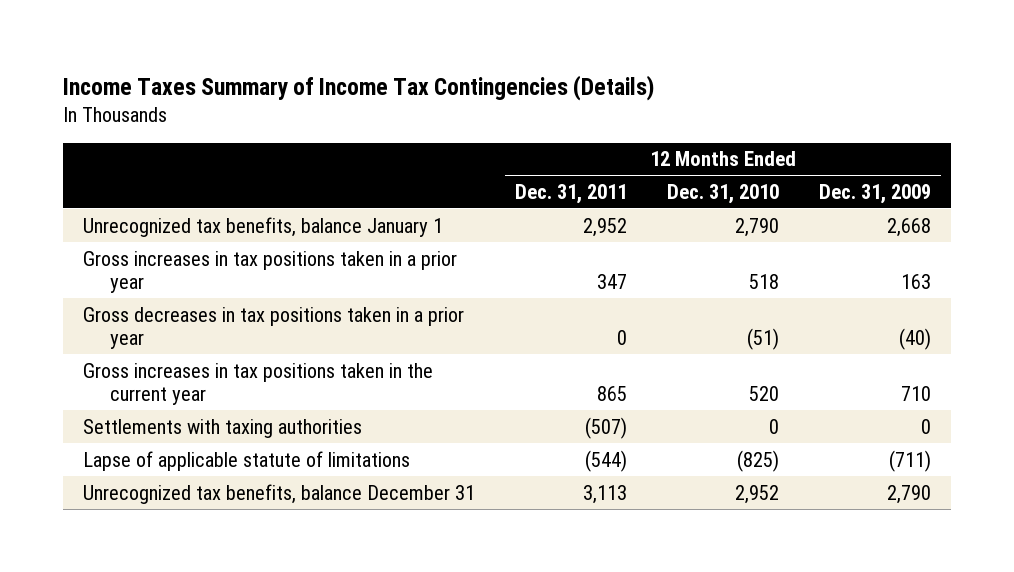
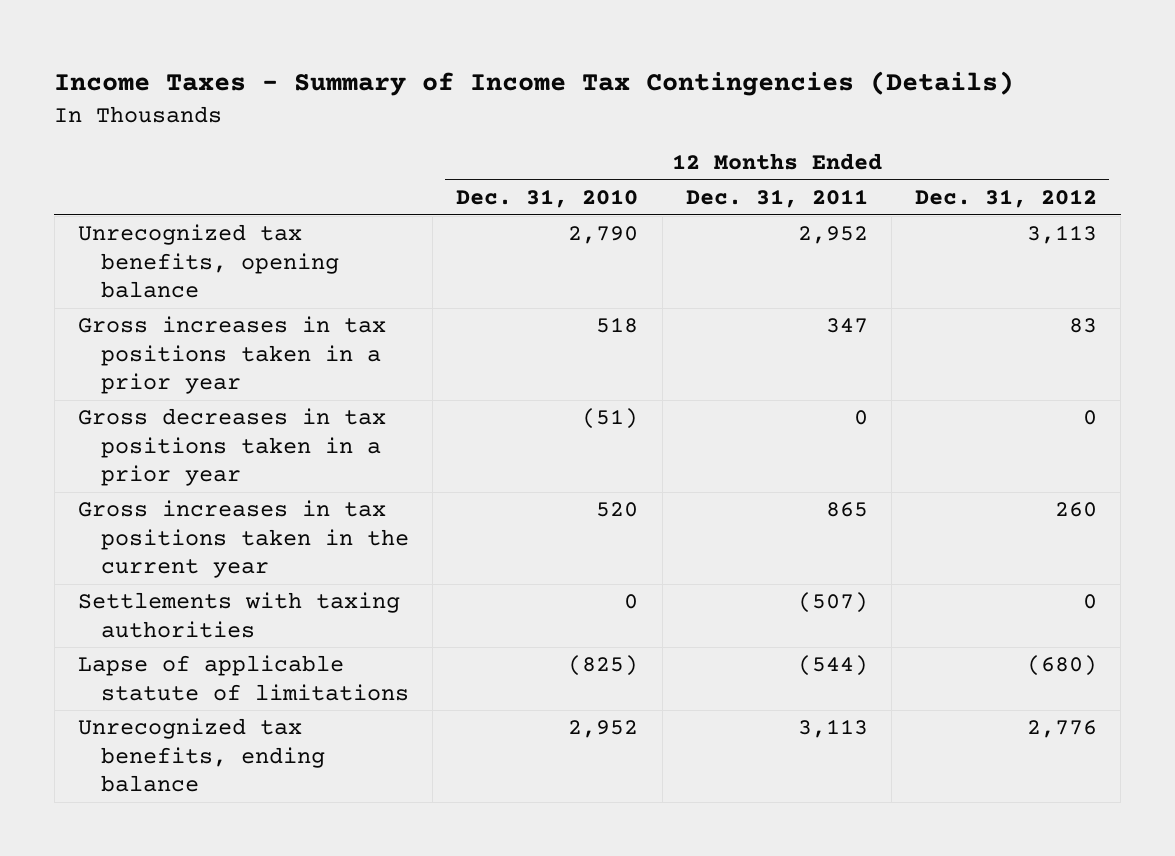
[62,74,654,101] Income Taxes Summary of Income Tax Contingencies (Details) -> [54,71,1015,97] Income Taxes - Summary of Income Tax Contingencies (Details)
[818,183,931,204] Dec. 31, 2009 -> none
none -> [915,189,1098,209] Dec. 31, 2012
[82,216,443,237] Unrecognized tax benefits, balance January 1 -> [77,224,340,299] Unrecognized tax benefits, opening balance
[82,483,475,504] Unrecognized tax benefits, balance December 31 -> [77,718,326,793] Unrecognized tax benefits, ending balance

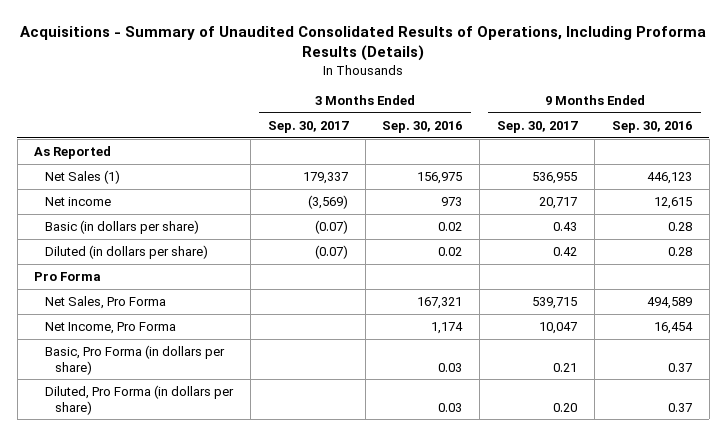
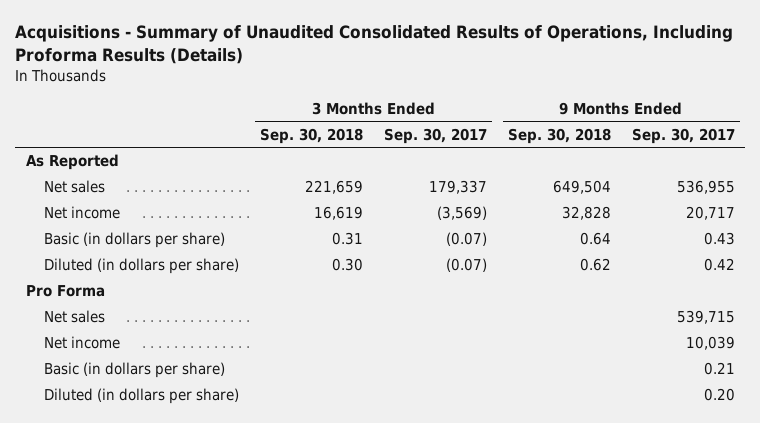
[382,120,463,133] Sep. 30, 2016 -> none
[611,120,692,133] Sep. 30, 2016 -> none
none -> [260,127,364,144] Sep. 30, 2018
none -> [507,127,611,144] Sep. 30, 2018
[44,170,120,185] Net Sales (1) -> [44,180,106,194] Net sales
[44,296,166,310] Net Sales, Pro Forma -> [44,310,106,324] Net sales
[44,322,176,335] Net Income, Pro Forma -> [44,336,121,350] Net income
[539,322,578,335] 10,047 -> [685,336,735,351] 10,039
[44,345,225,375] Basic, Pro Forma (in dollars per share) -> [44,362,226,379] Basic (in dollars per share)
[44,385,234,415] Diluted, Pro Forma (in dollars per share) -> [44,388,240,405] Diluted (in dollars per share)

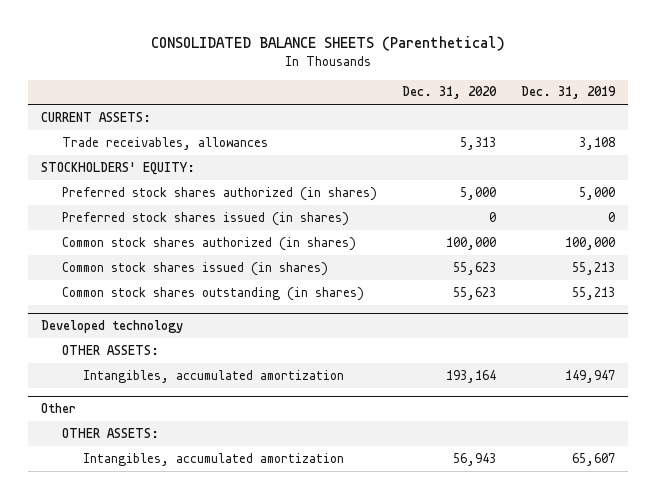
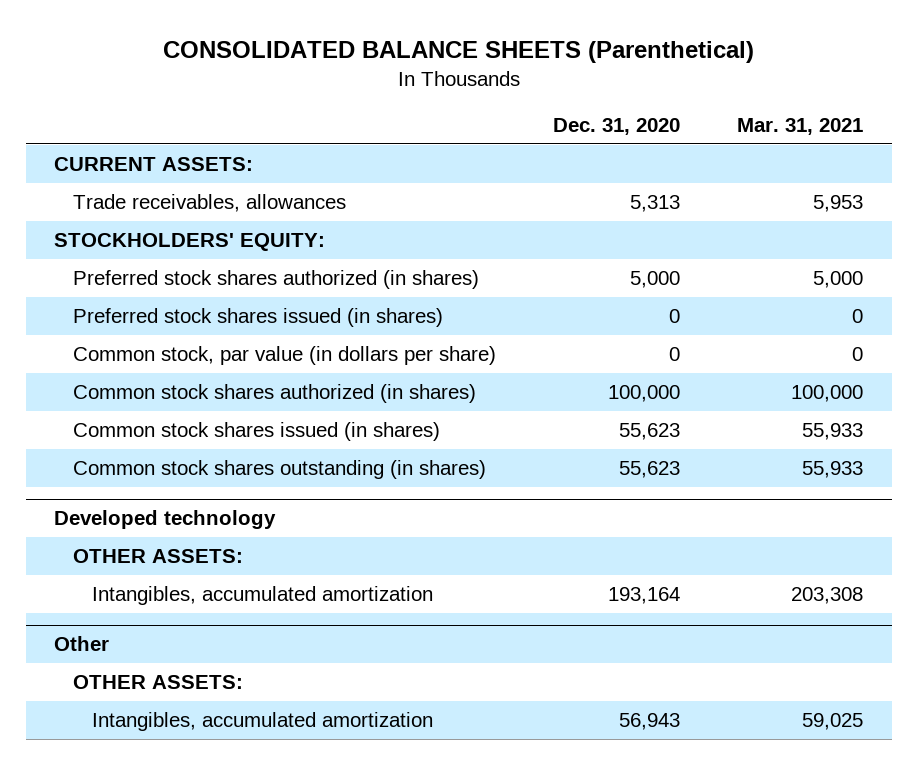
[521,86,617,100] Dec. 31, 2019 -> none
none -> [737,118,864,136] Mar. 31, 2021
none -> [73,345,497,365] Common stock, par value (in dollars per share)

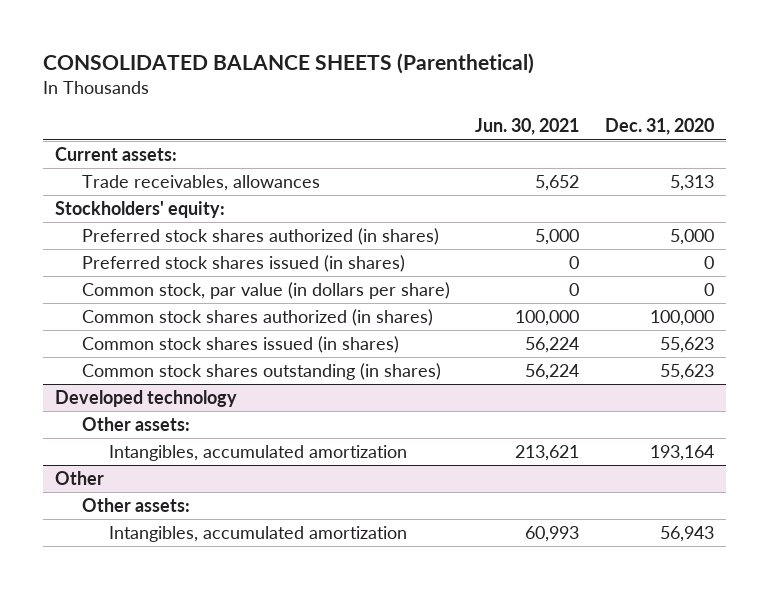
[737,118,864,136] Mar. 31, 2021 -> none
none -> [475,118,580,136] Jun. 30, 2021
[54,156,254,171] CURRENT ASSETS: -> [55,147,178,162] Current assets:
[54,232,326,251] STOCKHOLDERS' EQUITY: -> [55,201,226,219] Stockholders' equity:
[73,548,244,563] OTHER ASSETS: -> [82,417,191,432] Other assets:
[73,674,244,689] OTHER ASSETS: -> [82,498,191,513] Other assets:

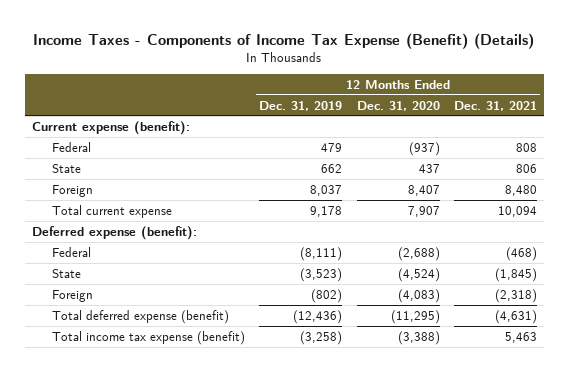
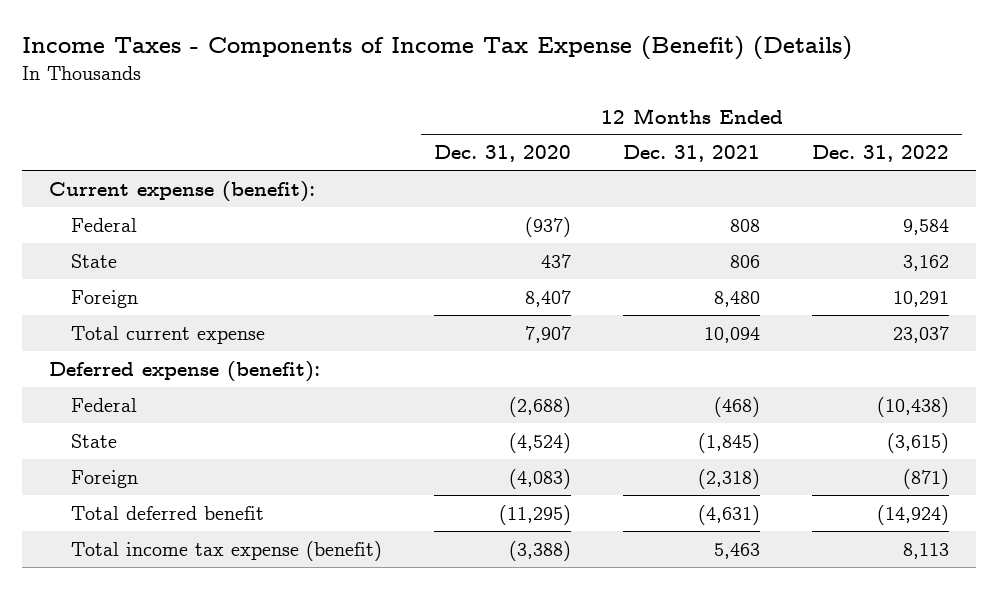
[259,100,343,111] Dec. 31, 2019 -> none
none -> [812,145,950,163] Dec. 31, 2022
[52,309,230,324] Total deferred expense (benefit) -> [70,505,264,520] Total deferred benefit

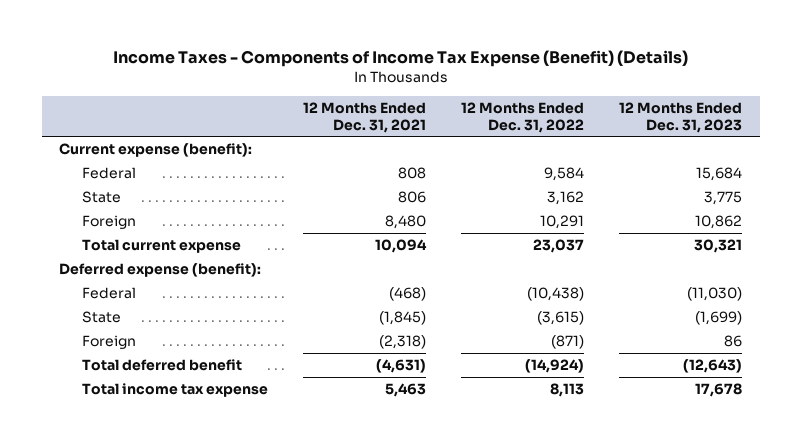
[433,145,571,163] Dec. 31, 2020 -> none
none -> [619,102,743,133] 12 Months Ended Dec. 31, 2023
[70,540,382,561] Total income tax expense (benefit) -> [81,383,268,398] Total income tax expense

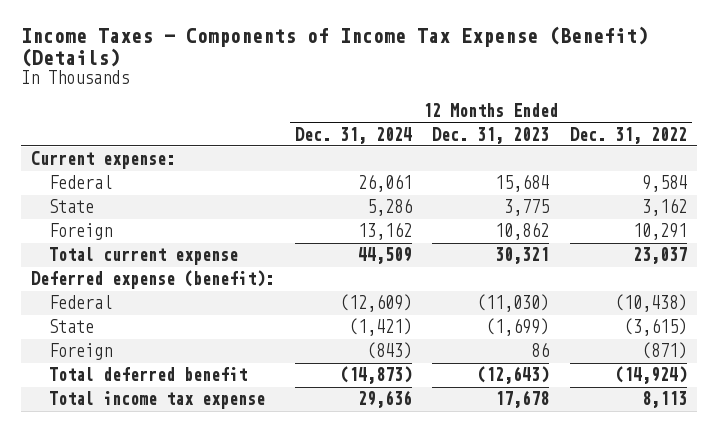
[302,102,426,133] 12 Months Ended Dec. 31, 2021 -> none
none -> [294,126,412,144] Dec. 31, 2024
[59,143,253,158] Current expense (benefit): -> [31,151,176,170] Current expense:

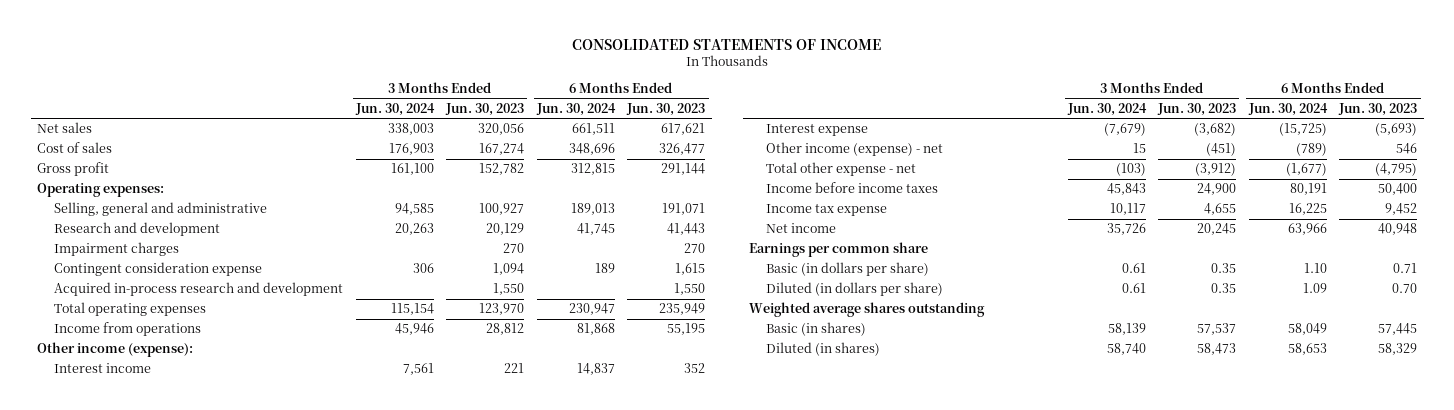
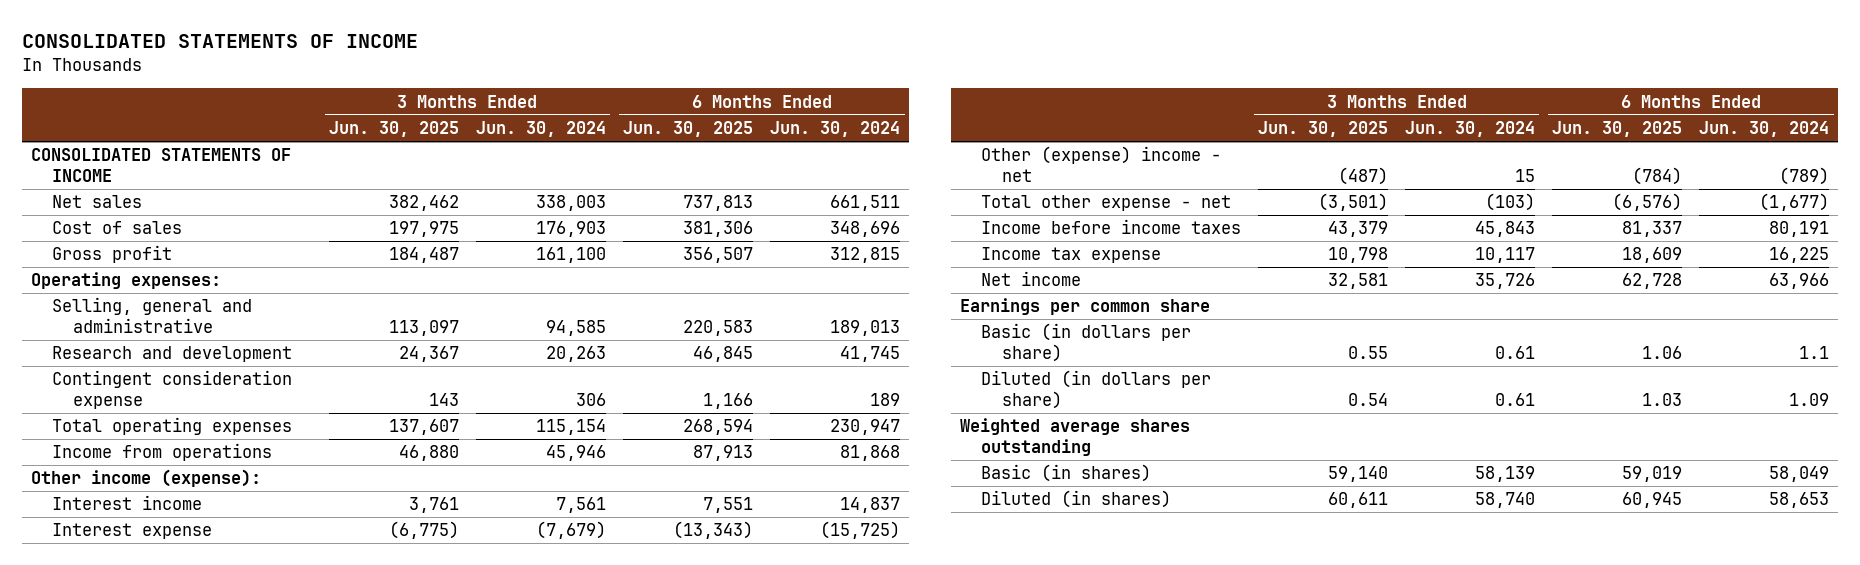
[445,103,525,117] Jun. 30, 2023 -> none
[626,103,706,117] Jun. 30, 2023 -> none
none -> [328,121,459,138] Jun. 30, 2025
none -> [623,121,754,138] Jun. 30, 2025
none -> [30,148,291,183] CONSOLIDATED STATEMENTS OF INCOME
[54,242,180,257] Impairment charges -> none
[54,282,344,297] Acquired in-process research and development -> none
[766,142,944,157] Other income (expense) - net -> [980,146,1221,183] Other (expense) income - net
[1303,263,1327,274] 1.10 -> [1799,346,1830,360] 1.1

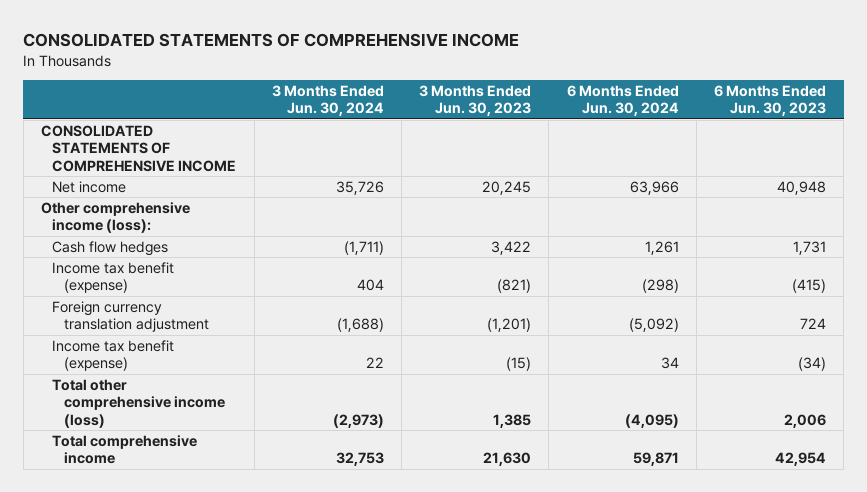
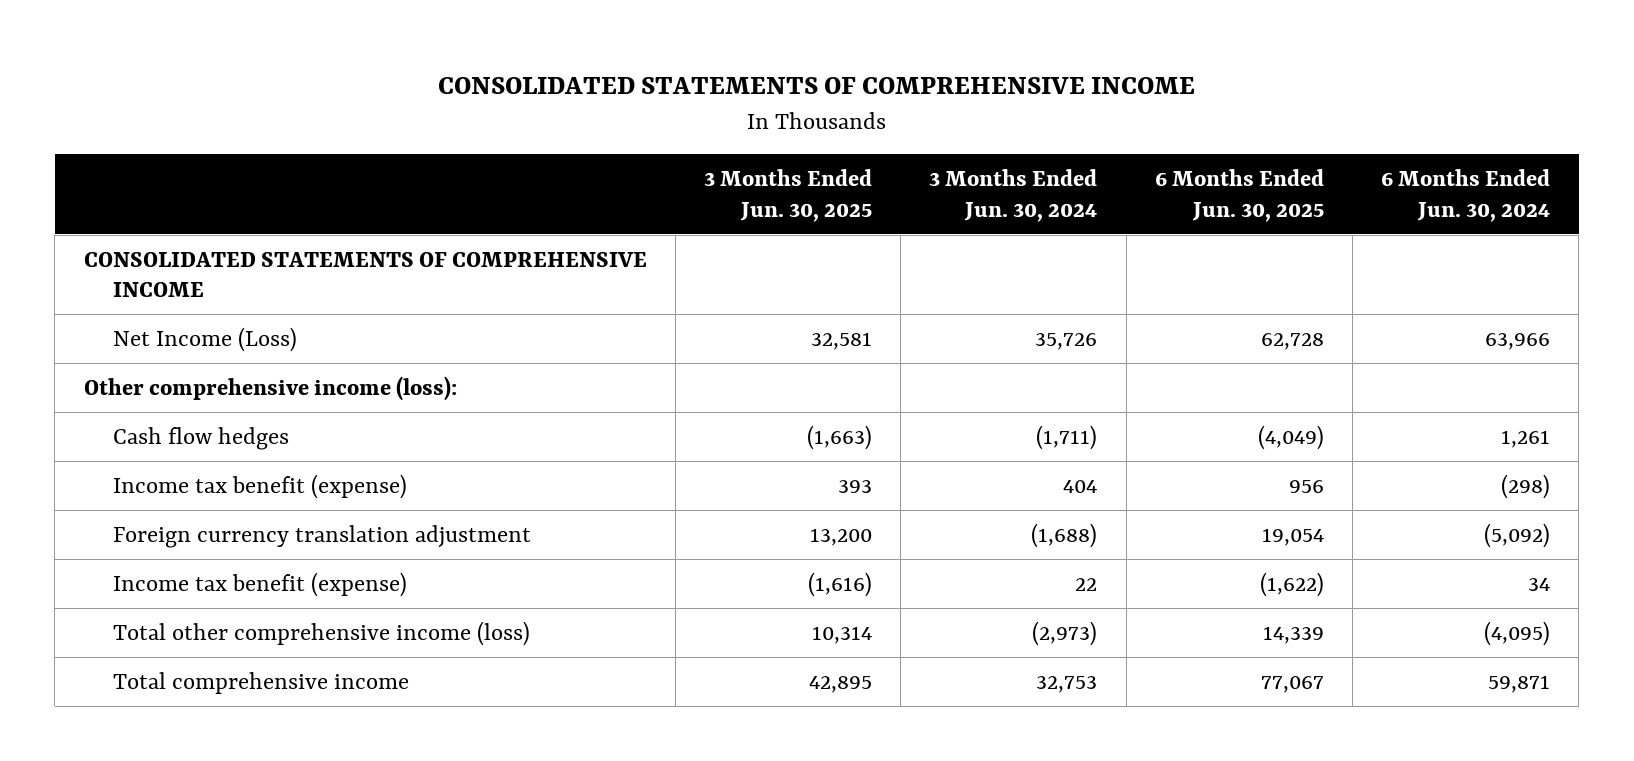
[419,84,532,117] 3 Months Ended Jun. 30, 2023 -> none
[713,84,826,117] 6 Months Ended Jun. 30, 2023 -> none
none -> [703,169,872,222] 3 Months Ended Jun. 30, 2025
none -> [1154,169,1324,222] 6 Months Ended Jun. 30, 2025
[52,180,127,193] Net income -> [112,326,297,352] Net Income (Loss)

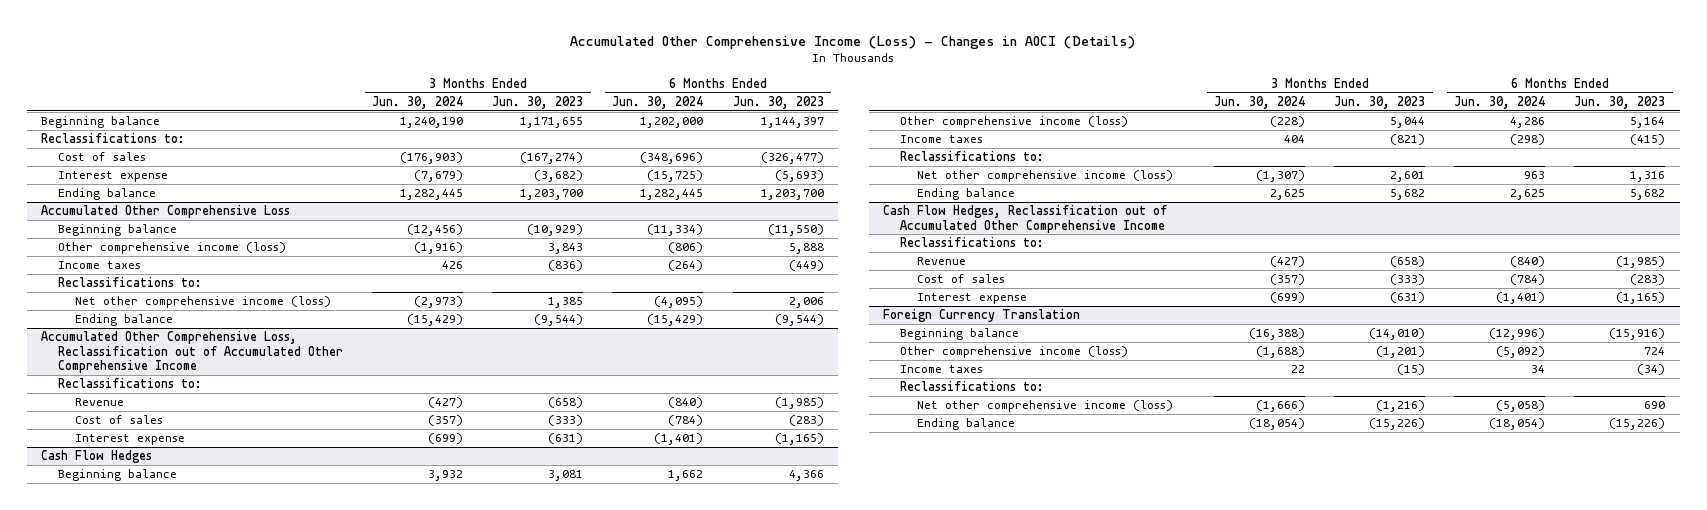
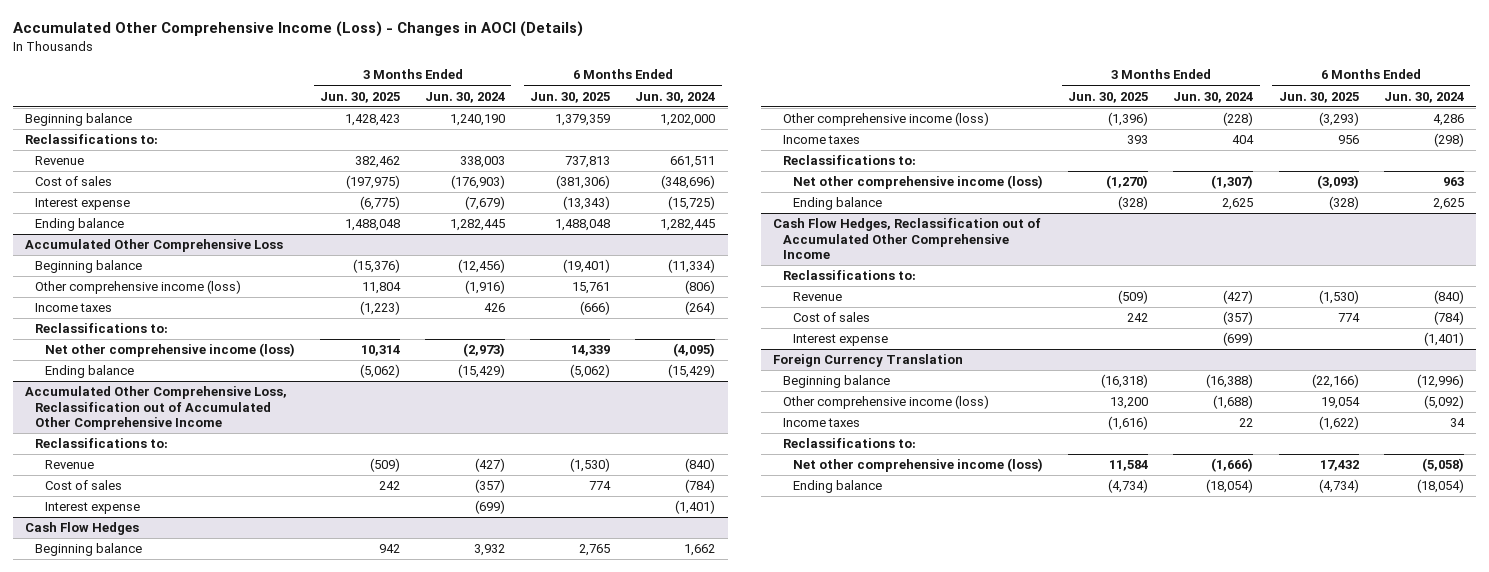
[492,95,584,109] Jun. 30, 2023 -> none
[732,95,824,109] Jun. 30, 2023 -> none
none -> [320,91,401,103] Jun. 30, 2025
none -> [530,91,611,103] Jun. 30, 2025
none -> [35,156,85,166] Revenue

